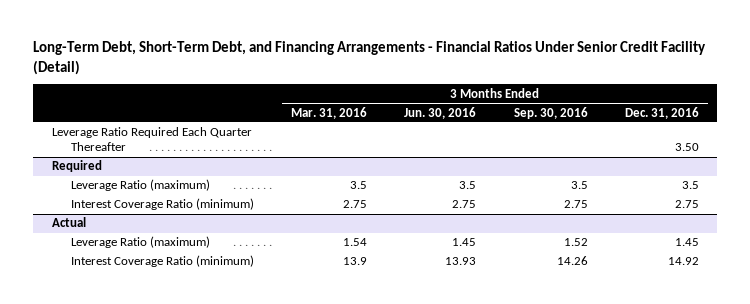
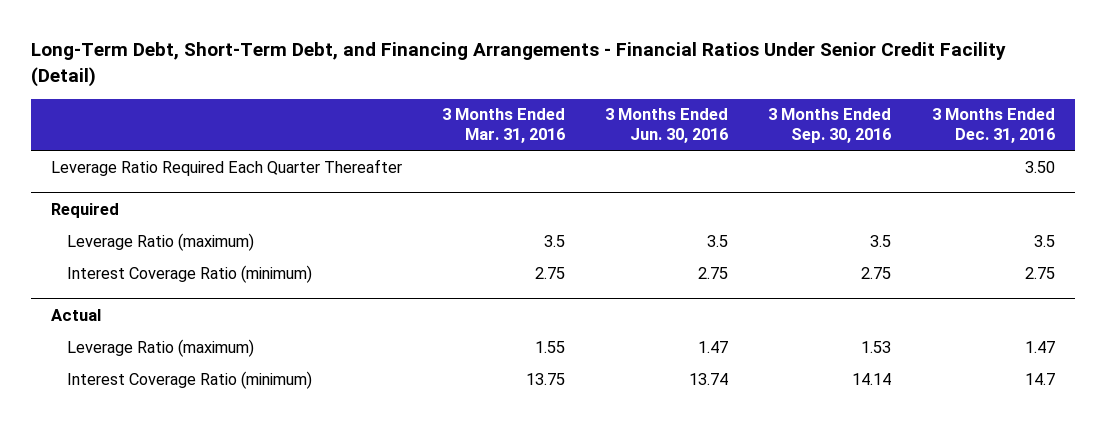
[342,238,367,247] 1.54 -> [534,340,565,353] 1.55
[452,238,477,247] 1.45 -> [698,340,729,353] 1.47
[563,238,588,247] 1.52 -> [861,340,892,353] 1.53
[674,238,699,247] 1.45 -> [1024,340,1055,353] 1.47
[342,257,367,266] 13.9 -> [525,372,565,385] 13.75
[445,257,477,266] 13.93 -> [689,372,729,385] 13.74
[556,256,588,266] 14.26 -> [852,372,892,385] 14.14
[667,257,699,266] 14.92 -> [1024,372,1055,385] 14.7

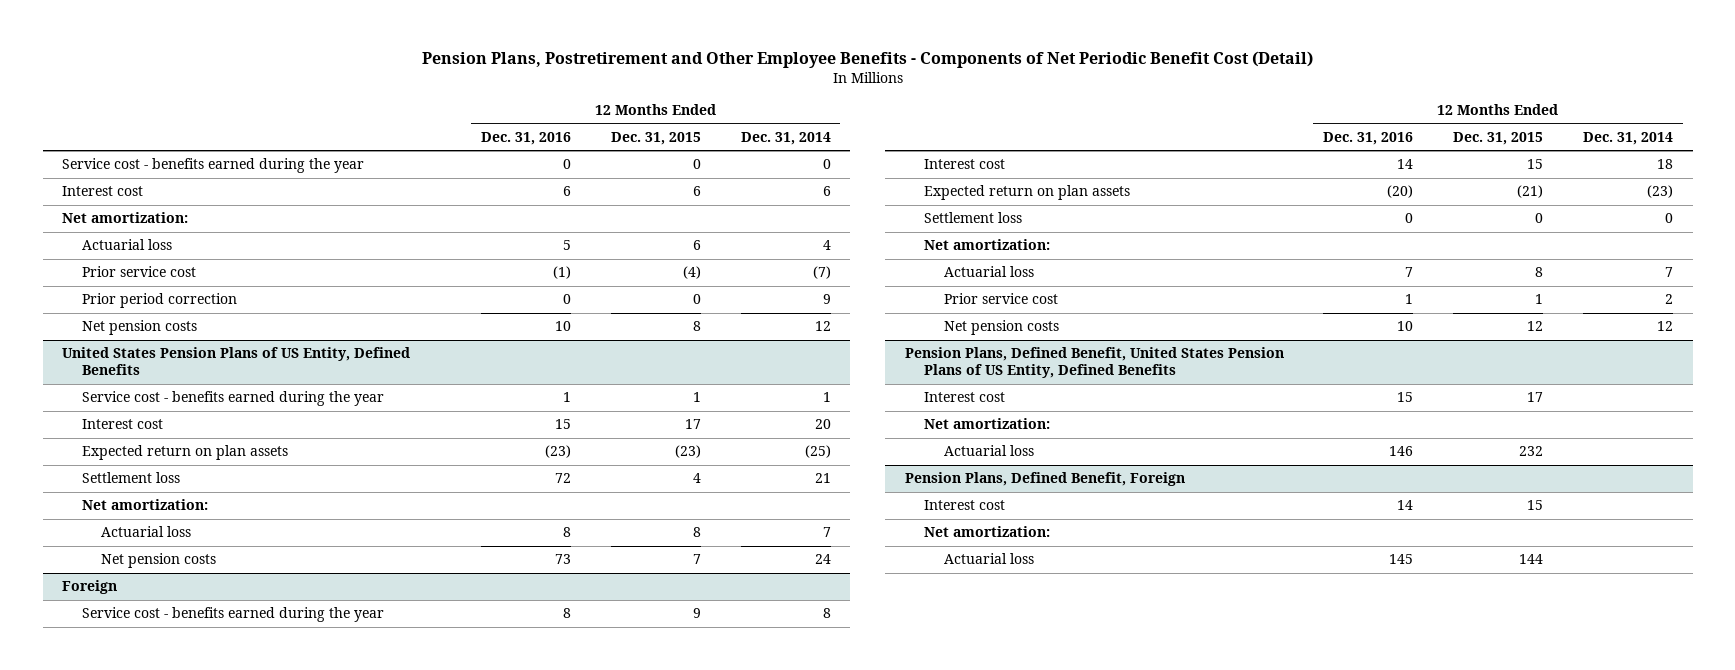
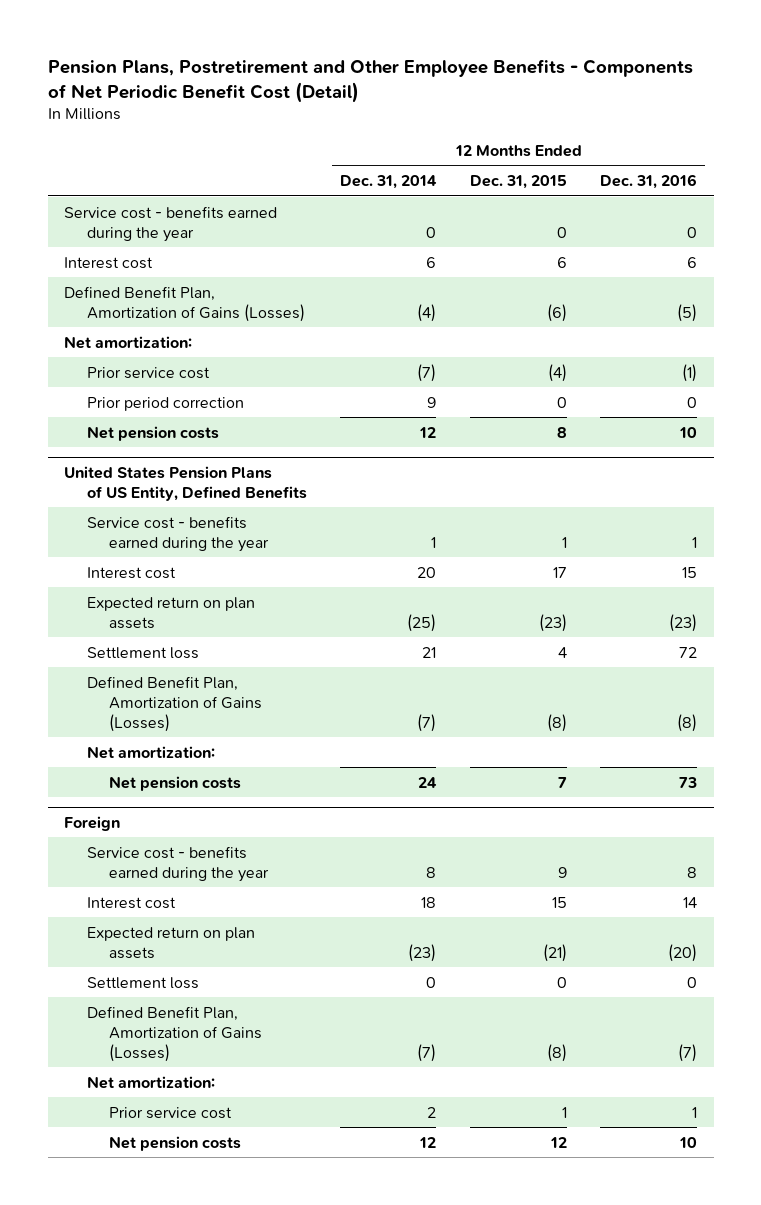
none -> [64,285,305,322] Defined Benefit Plan, Amortization of Gains (Losses)
[81,239,172,251] Actuarial loss -> none
none -> [86,675,263,732] Defined Benefit Plan, Amortization of Gains (Losses)
[101,526,192,538] Actuarial loss -> none
none -> [86,1005,263,1062] Defined Benefit Plan, Amortization of Gains (Losses)
[943,266,1034,278] Actuarial loss -> none
[904,347,1284,379] Pension Plans, Defined Benefit, United States Pension Plans of US Entity, Defined Benefits -> none
[924,392,1006,403] Interest cost -> none
[924,418,1051,430] Net amortization: -> none
[943,445,1034,457] Actuarial loss -> none
[904,472,1185,487] Pension Plans, Defined Benefit, Foreign -> none
[924,500,1006,511] Interest cost -> none
[924,526,1051,538] Net amortization: -> none
[943,553,1034,565] Actuarial loss -> none

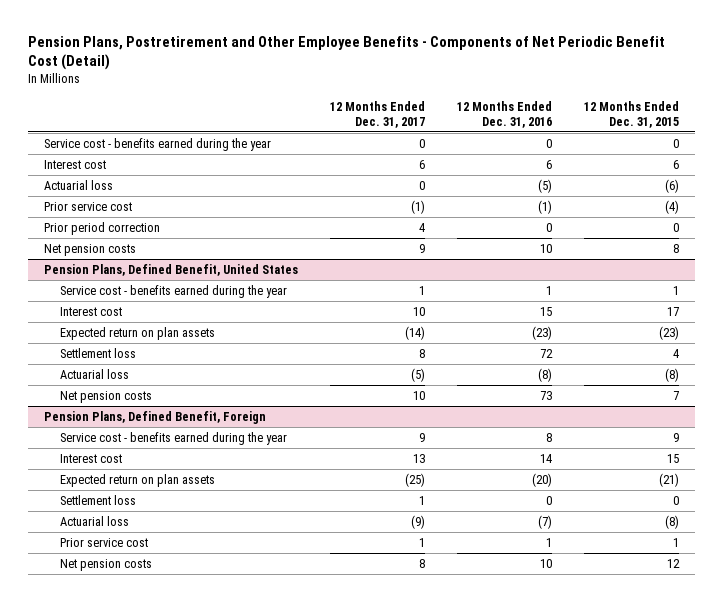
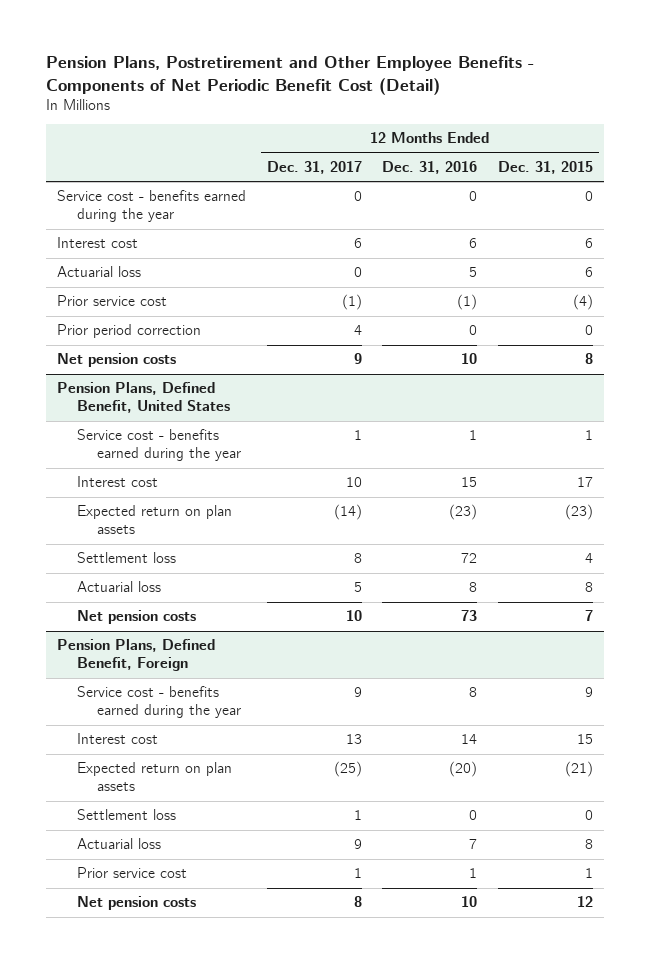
[538,178,553,193] (5) -> [469,267,478,278] 5
[665,178,680,193] (6) -> [585,267,594,278] 6
[410,367,425,382] (5) -> [353,582,362,593] 5
[538,367,553,382] (8) -> [469,582,478,593] 8
[665,367,680,382] (8) -> [585,582,594,593] 8
[410,514,425,529] (9) -> [353,839,362,850] 9
[538,514,553,529] (7) -> [469,839,478,850] 7
[665,514,680,529] (8) -> [585,839,594,850] 8

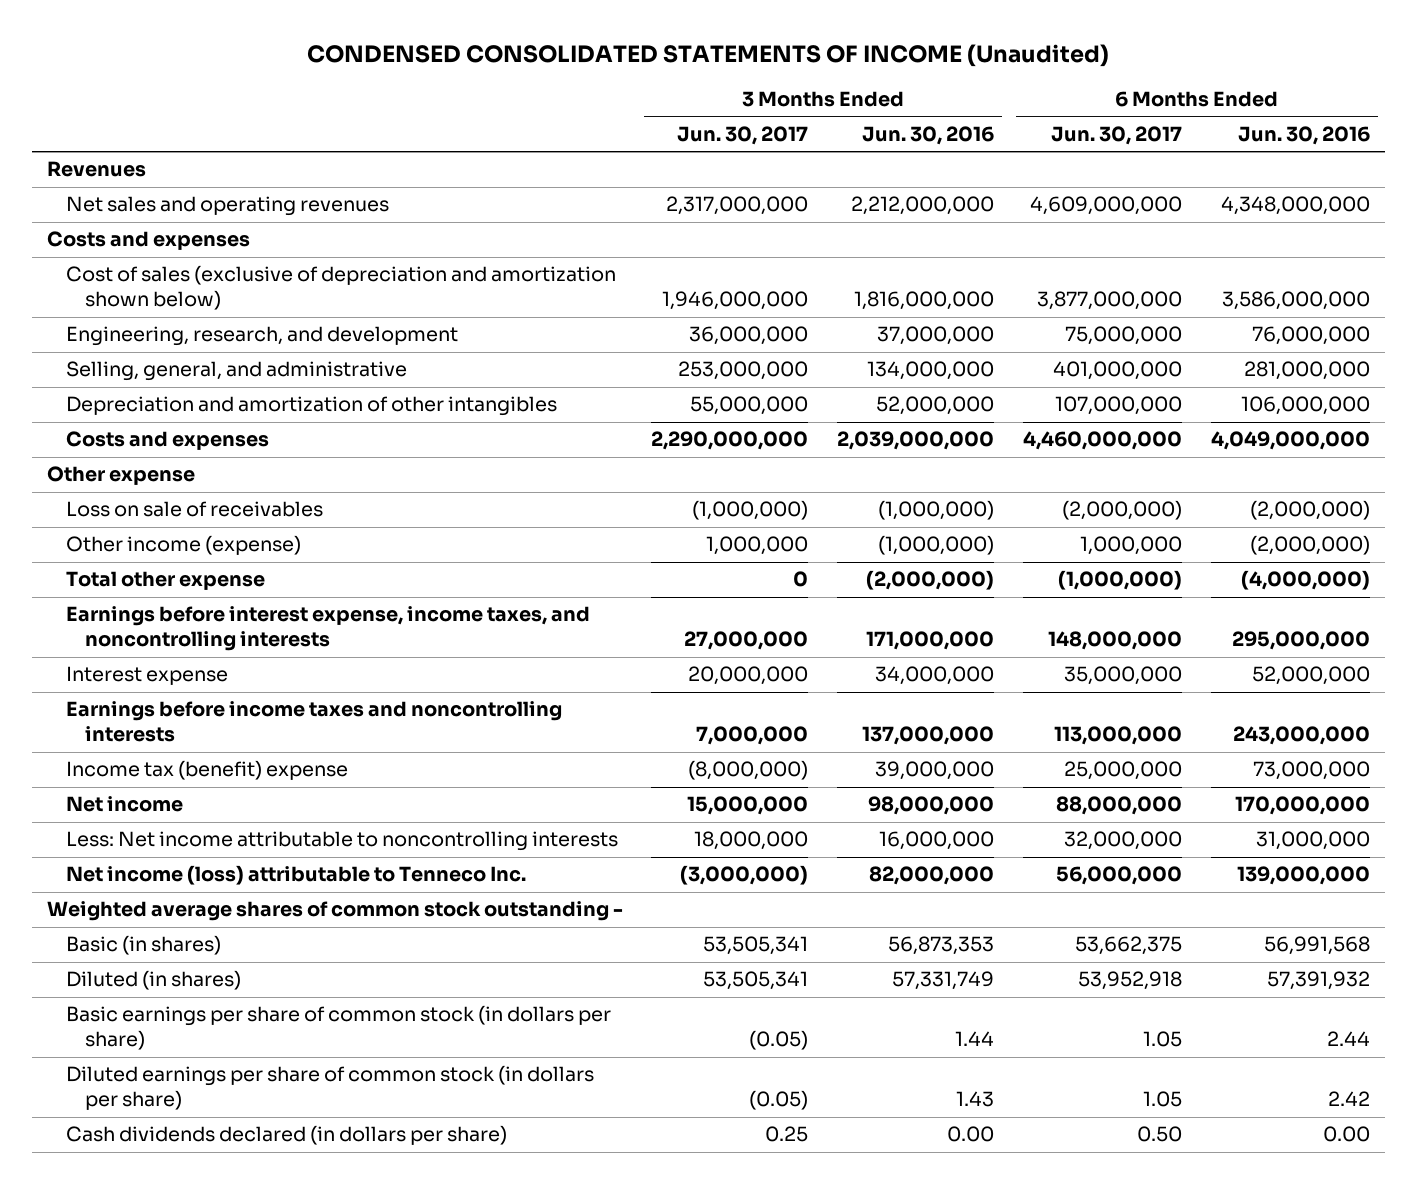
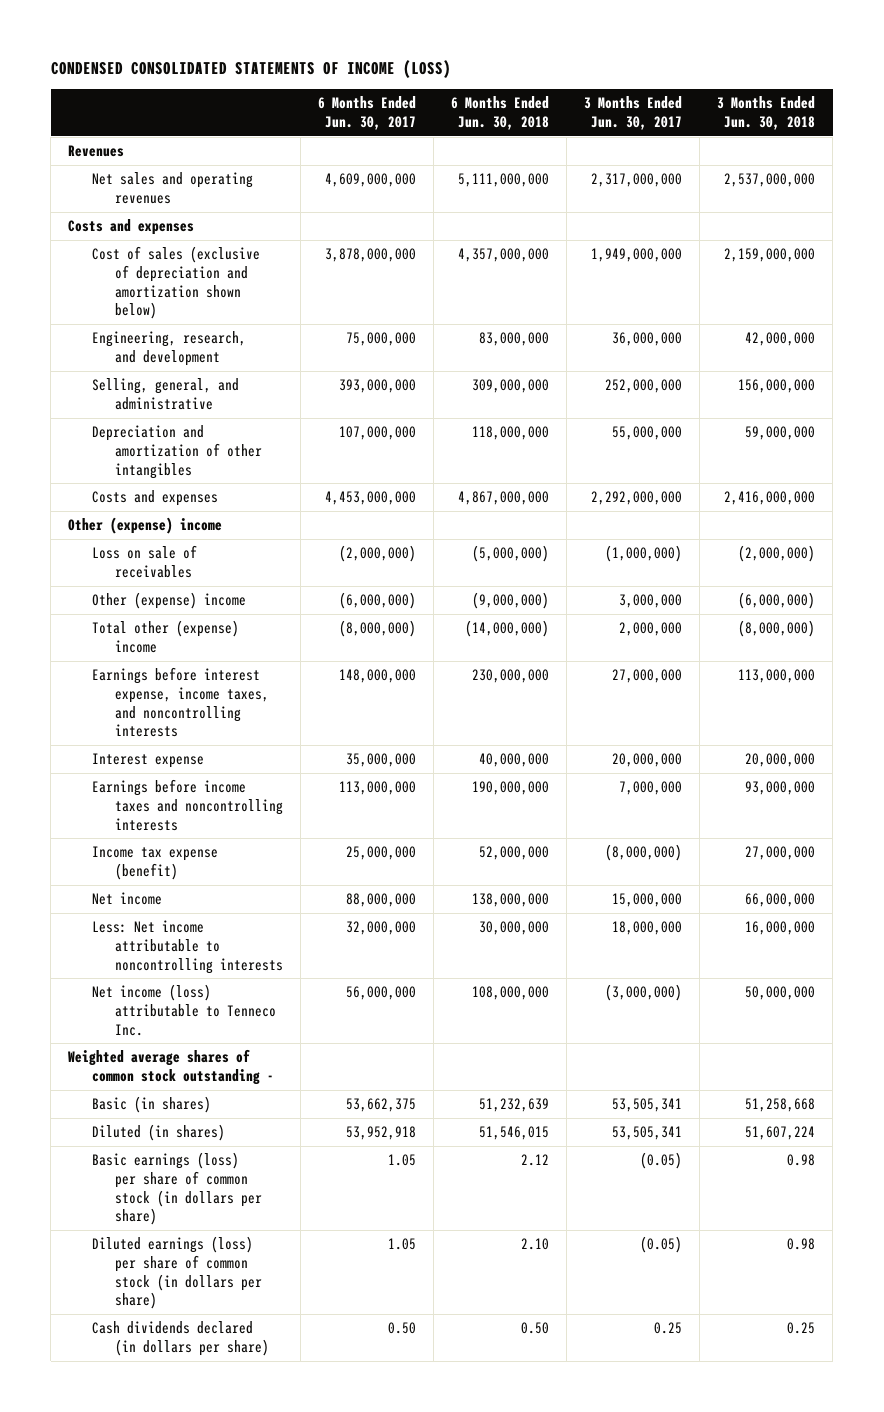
[307,44,1110,68] CONDENSED CONSOLIDATED STATEMENTS OF INCOME (Unaudited) -> [50,60,451,79] CONDENSED CONSOLIDATED STATEMENTS OF INCOME (LOSS)
[862,125,995,145] Jun. 30, 2016 -> none
[1238,125,1371,145] Jun. 30, 2016 -> none
none -> [451,96,550,130] 6 Months Ended Jun. 30, 2018
none -> [717,96,816,130] 3 Months Ended Jun. 30, 2018
[662,291,809,311] 1,946,000,000 -> [591,248,683,263] 1,949,000,000
[1037,291,1183,311] 3,877,000,000 -> [325,248,417,263] 3,878,000,000
[678,361,809,381] 253,000,000 -> [605,379,683,394] 252,000,000
[1053,361,1183,381] 401,000,000 -> [339,379,417,394] 393,000,000
[651,431,809,451] 2,290,000,000 -> [591,491,683,506] 2,292,000,000
[1023,431,1183,451] 4,460,000,000 -> [325,491,417,506] 4,453,000,000
[46,466,195,486] Other expense -> [68,517,223,535] Other (expense) income
[65,535,301,556] Other income (expense) -> [91,592,246,610] Other (expense) income
[706,536,809,556] 1,000,000 -> [619,594,683,609] 3,000,000
[1080,536,1183,556] 1,000,000 -> [339,592,417,610] (6,000,000)
[65,571,265,591] Total other expense -> [91,620,239,653] Total other (expense) income
[793,571,809,588] 0 -> [619,622,683,637] 2,000,000
[1058,570,1183,591] (1,000,000) -> [339,620,417,638] (8,000,000)
[65,760,348,781] Income tax (benefit) expense -> [91,846,218,880] Income tax expense (benefit)
[65,1005,611,1051] Basic earnings per share of common stock (in dollars per share) -> [91,1152,263,1226] Basic earnings (loss) per share of common stock (in dollars per share)
[65,1065,594,1111] Diluted earnings per share of common stock (in dollars per share) -> [91,1236,263,1310] Diluted earnings (loss) per share of common stock (in dollars per share)

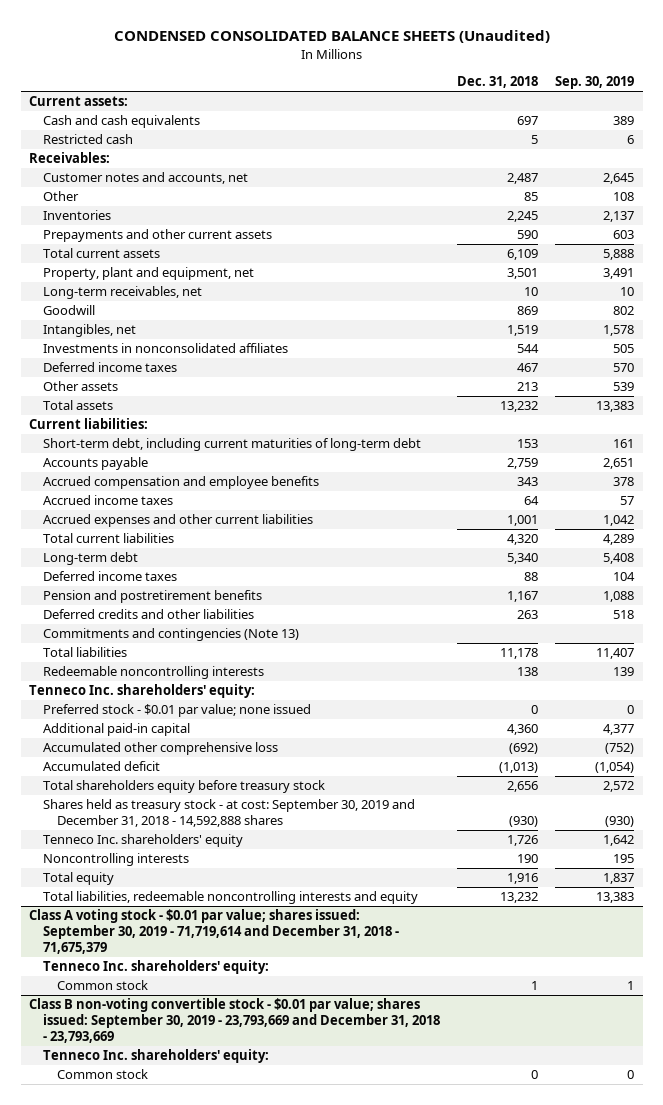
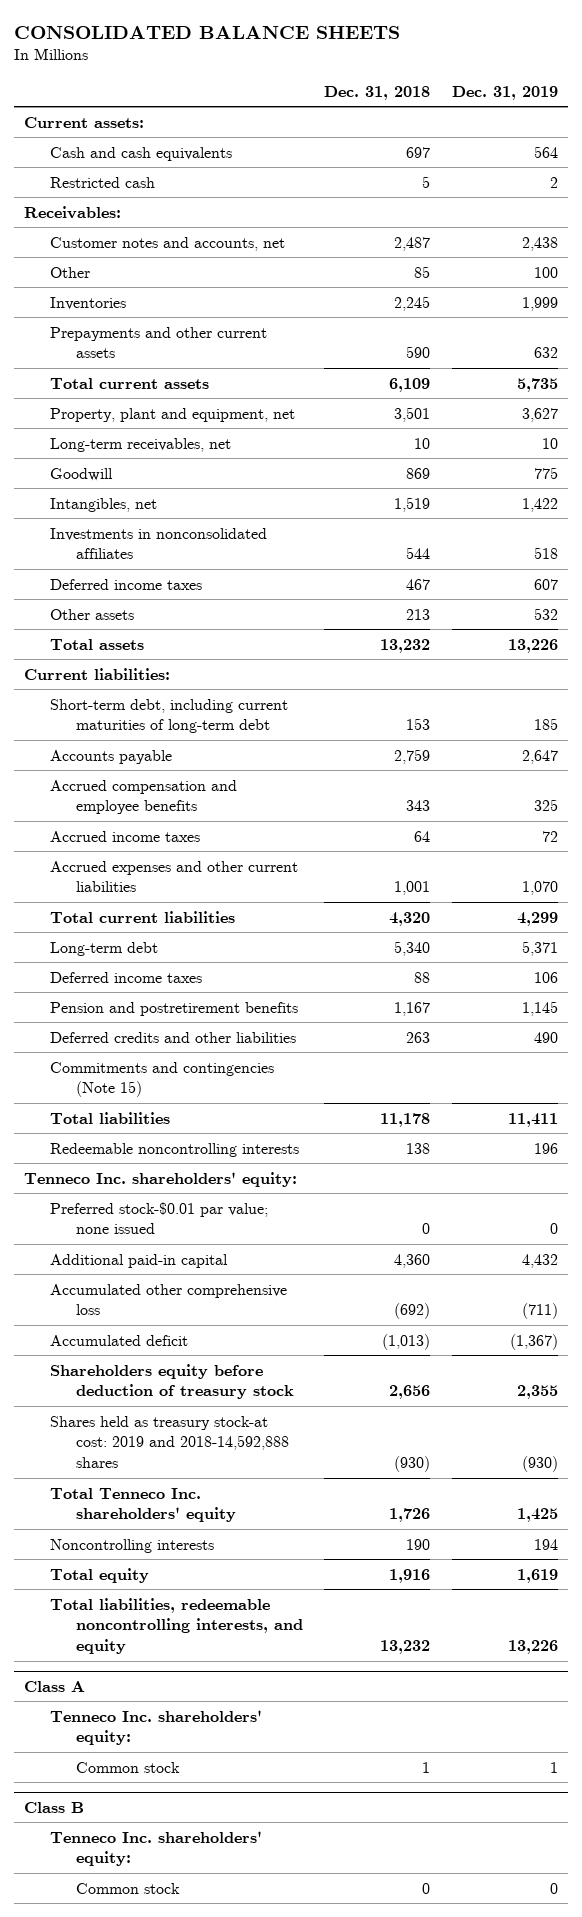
[113,30,550,44] CONDENSED CONSOLIDATED BALANCE SHEETS (Unaudited) -> [13,25,400,39] CONSOLIDATED BALANCE SHEETS
[555,76,635,90] Sep. 30, 2019 -> none
none -> [451,85,558,100] Dec. 31, 2019
[43,628,300,642] Commitments and contingencies (Note 13) -> [49,1061,274,1098] Commitments and contingencies (Note 15)
[43,704,312,718] Preferred stock - $0.01 par value; none issued -> [49,1201,268,1235] Preferred stock-$0.01 par value; none issued
[43,780,326,794] Total shareholders equity before treasury stock -> [49,1363,294,1400] Shareholders equity before deduction of treasury stock
[43,799,416,828] Shares held as treasury stock - at cost: September 30, 2019 and December 31, 2018 - 14,592,888 shares -> [49,1415,289,1469] Shares held as treasury stock-at cost: 2019 and 2018-14,592,888 shares
[43,834,244,848] Tenneco Inc. shareholders' equity -> [49,1487,236,1523] Total Tenneco Inc. shareholders' equity
[43,891,419,905] Total liabilities, redeemable noncontrolling interests and equity -> [49,1597,303,1655] Total liabilities, redeemable noncontrolling interests, and equity
[29,909,400,955] Class A voting stock - $0.01 par value; shares issued: September 30, 2019 - 71,719,614 and December 31, 2018 - 71,675,379 -> [24,1680,86,1692] Class A
[29,998,441,1044] Class B non-voting convertible stock - $0.01 par value; shares issued: September 30, 2019 - 23,793,669 and December 31, 2018 - 23,793,669 -> [24,1801,85,1813] Class B

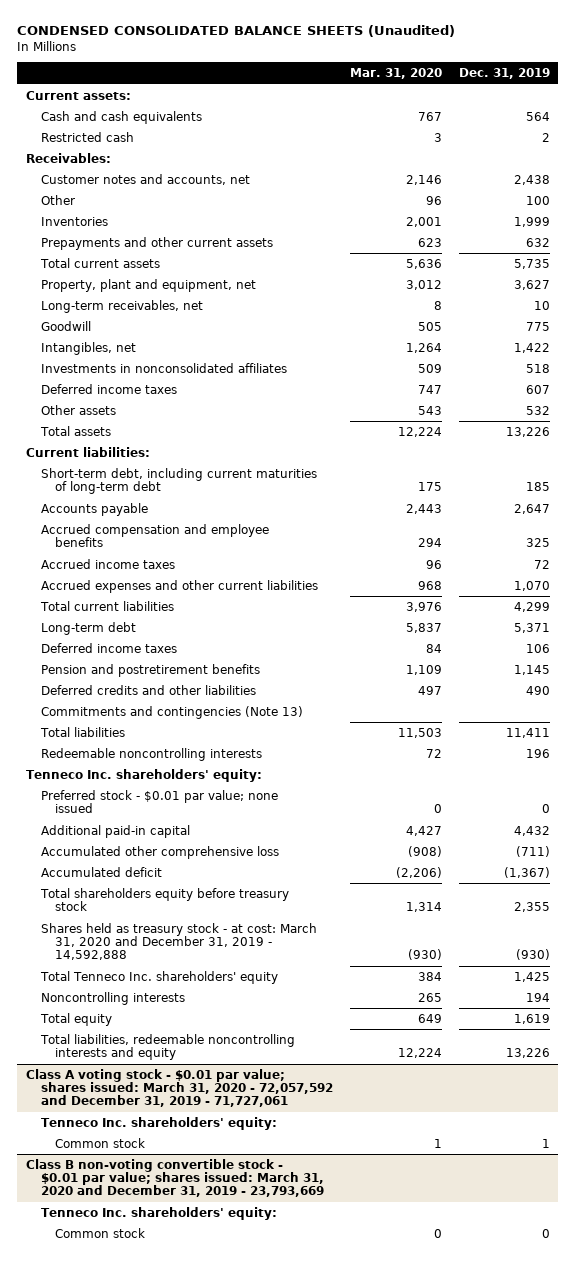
[13,25,400,39] CONSOLIDATED BALANCE SHEETS -> [17,25,456,38] CONDENSED CONSOLIDATED BALANCE SHEETS (Unaudited)
[324,85,431,100] Dec. 31, 2018 -> none
none -> [349,67,442,79] Mar. 31, 2020
[49,1061,274,1098] Commitments and contingencies (Note 15) -> [40,705,303,719] Commitments and contingencies (Note 13)
[49,1201,268,1235] Preferred stock-$0.01 par value; none issued -> [40,789,278,814] Preferred stock - $0.01 par value; none issued
[49,1363,294,1400] Shareholders equity before deduction of treasury stock -> [39,887,289,912] Total shareholders equity before treasury stock
[49,1415,289,1469] Shares held as treasury stock-at cost: 2019 and 2018-14,592,888 shares -> [40,922,317,961] Shares held as treasury stock - at cost: March 31, 2020 and December 31, 2019 - 14,592,888
[49,1597,303,1655] Total liabilities, redeemable noncontrolling interests, and equity -> [39,1033,295,1061] Total liabilities, redeemable noncontrolling interests and equity
[24,1680,86,1692] Class A -> [25,1068,333,1108] Class A voting stock - $0.01 par value; shares issued: March 31, 2020 - 72,057,592 and December 31, 2019 - 71,727,061
[24,1801,85,1813] Class B -> [25,1158,324,1198] Class B non-voting convertible stock - $0.01 par value; shares issued: March 31, 2020 and December 31, 2019 - 23,793,669

